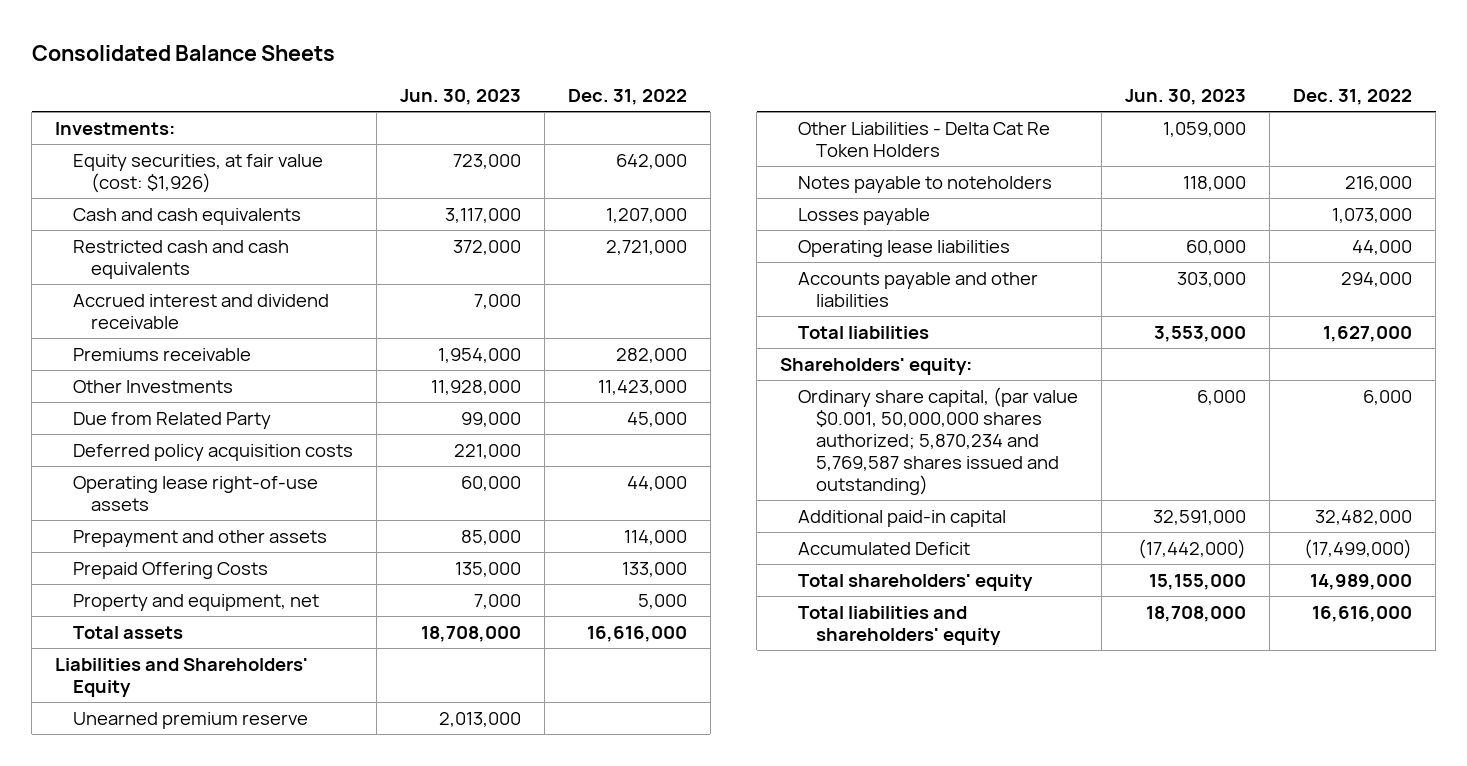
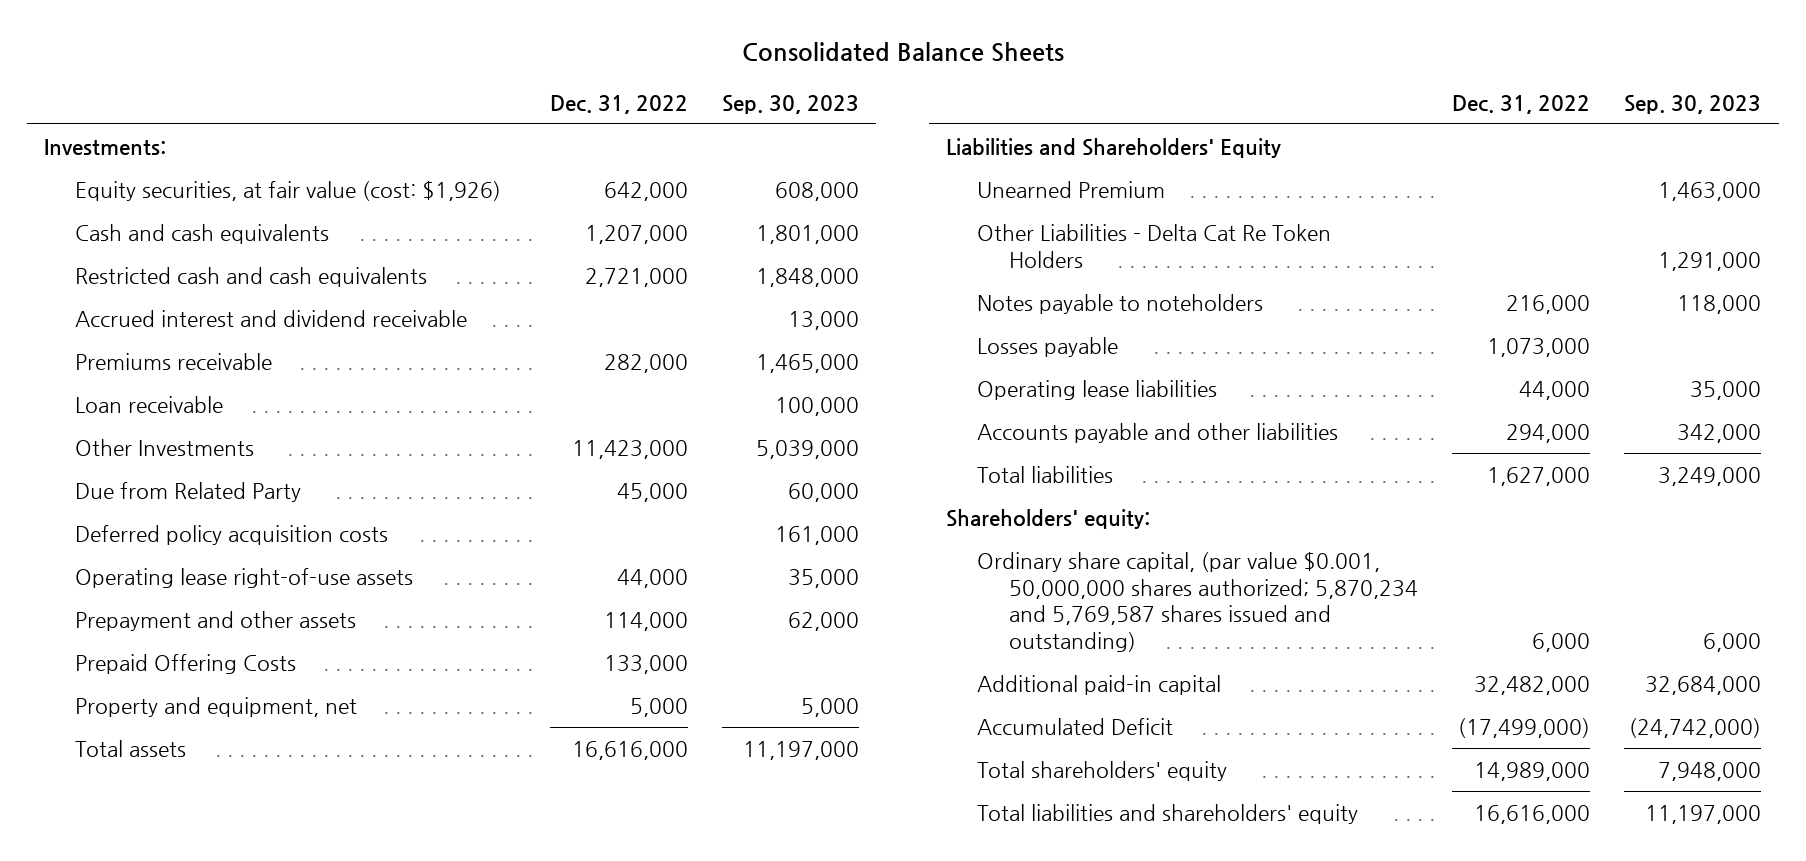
[399,89,521,106] Jun. 30, 2023 -> none
none -> [722,94,860,114] Sep. 30, 2023
none -> [75,395,224,413] Loan receivable
[72,711,308,729] Unearned premium reserve -> [977,180,1166,198] Unearned Premium

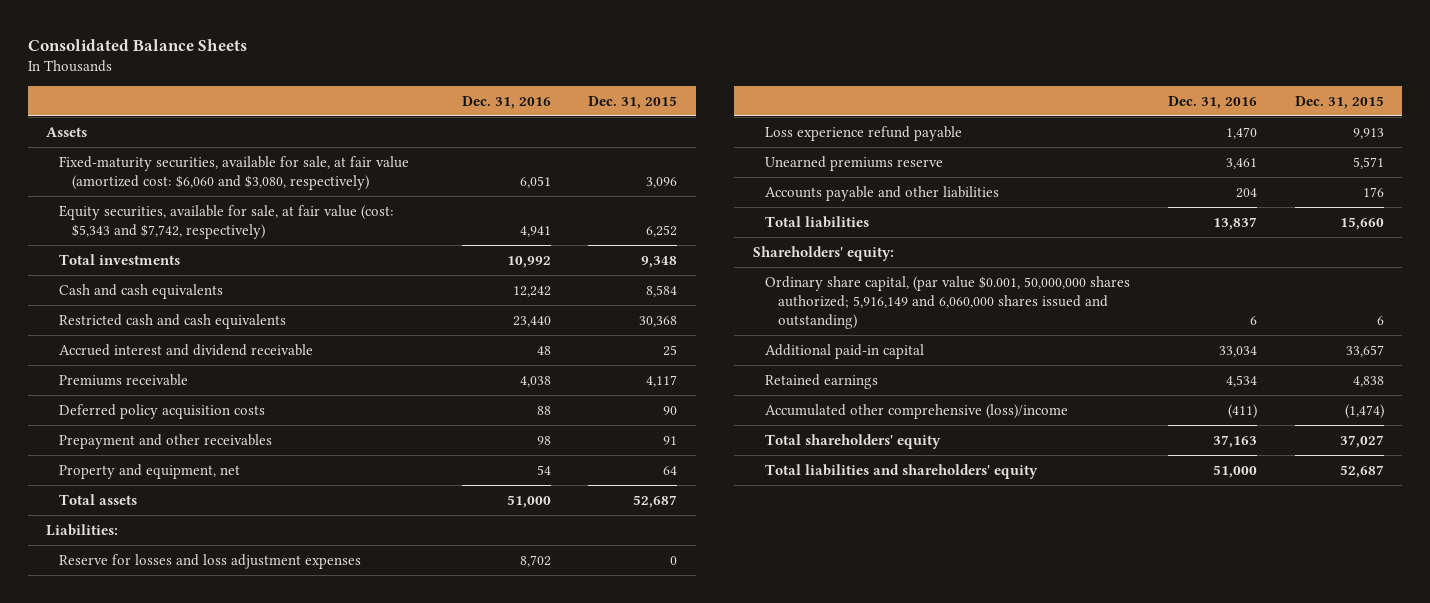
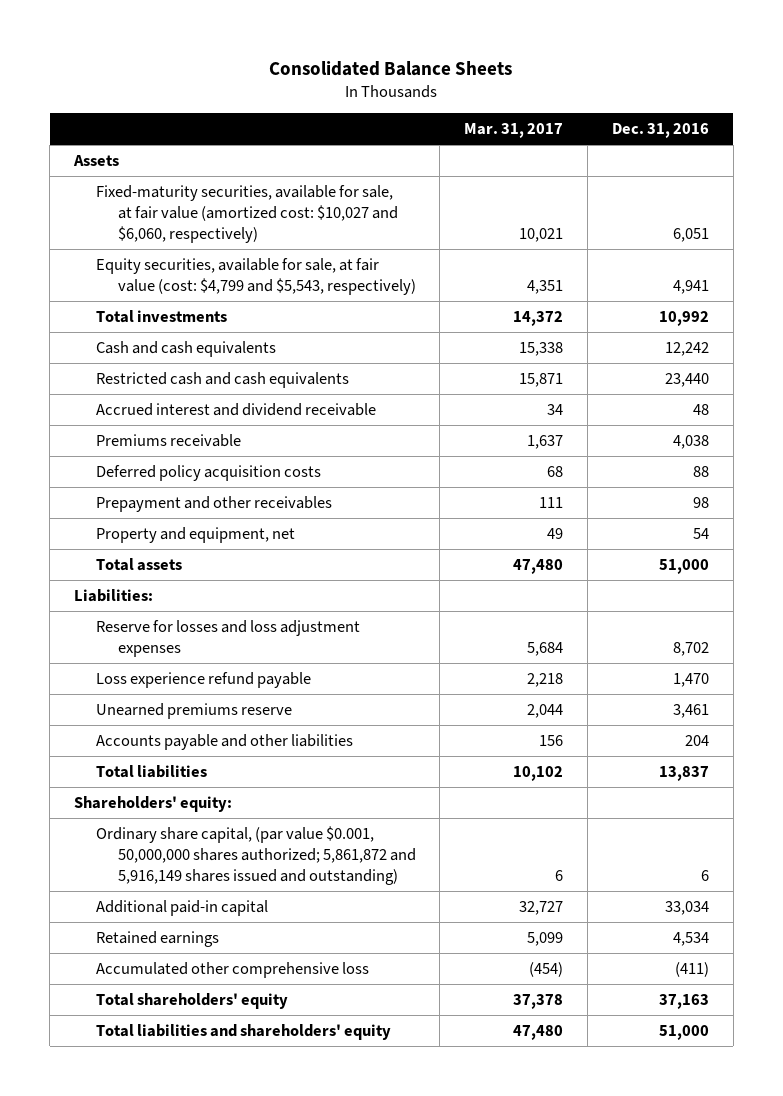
[588,95,678,109] Dec. 31, 2015 -> none
none -> [464,123,564,139] Mar. 31, 2017
[59,155,410,190] Fixed-maturity securities, available for sale, at fair value (amortized cost: $6,060 and $3,080, respectively) -> [95,184,398,244] Fixed-maturity securities, available for sale, at fair value (amortized cost: $10,027 and $6,060, respectively)
[59,204,395,239] Equity securities, available for sale, at fair value (cost: $5,343 and $7,742, respectively) -> [95,257,416,295] Equity securities, available for sale, at fair value (cost: $4,799 and $5,543, respectively)
[765,275,1131,329] Ordinary share capital, (par value $0.001, 50,000,000 shares authorized; 5,916,149 and 6,060,000 shares issued and outstanding) -> [95,825,416,886] Ordinary share capital, (par value $0.001, 50,000,000 shares authorized; 5,861,872 and 5,916,149 shares issued and outstanding)
[765,403,1069,419] Accumulated other comprehensive (loss)/income -> [95,961,369,978] Accumulated other comprehensive loss

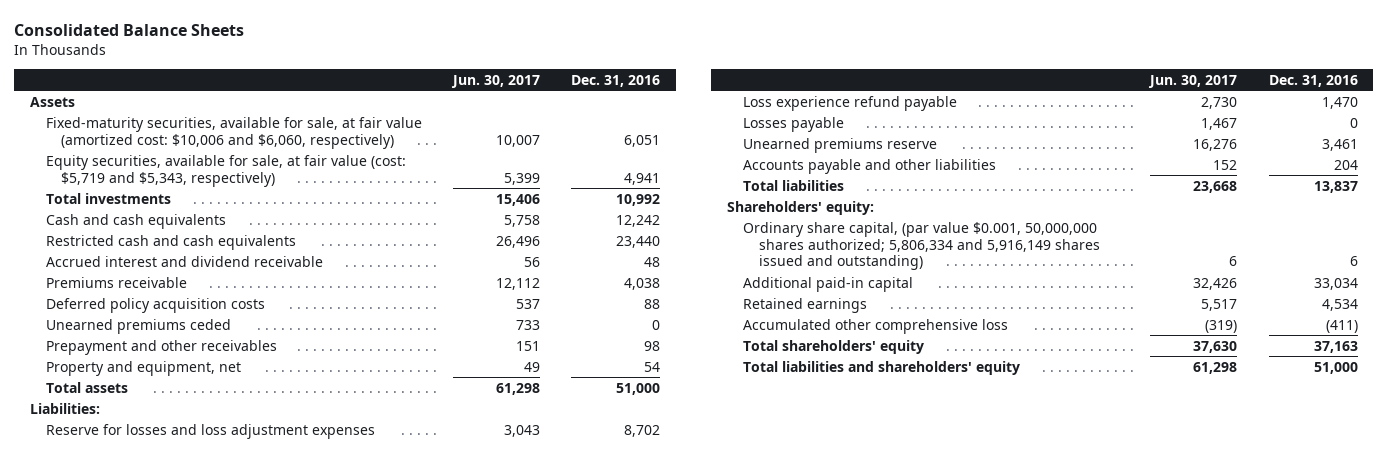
[464,123,564,139] Mar. 31, 2017 -> none
none -> [451,74,541,88] Jun. 30, 2017
[95,184,398,244] Fixed-maturity securities, available for sale, at fair value (amortized cost: $10,027 and $6,060, respectively) -> [45,116,422,149] Fixed-maturity securities, available for sale, at fair value (amortized cost: $10,006 and $6,060, respectively)
[95,257,416,295] Equity securities, available for sale, at fair value (cost: $4,799 and $5,543, respectively) -> [45,154,406,187] Equity securities, available for sale, at fair value (cost: $5,719 and $5,343, respectively)
none -> [45,318,231,334] Unearned premiums ceded
none -> [742,116,844,132] Losses payable
[95,825,416,886] Ordinary share capital, (par value $0.001, 50,000,000 shares authorized; 5,861,872 and 5,916,149 shares issued and outstanding) -> [742,221,1100,271] Ordinary share capital, (par value $0.001, 50,000,000 shares authorized; 5,806,334 and 5,916,149 shares issued and outstanding)

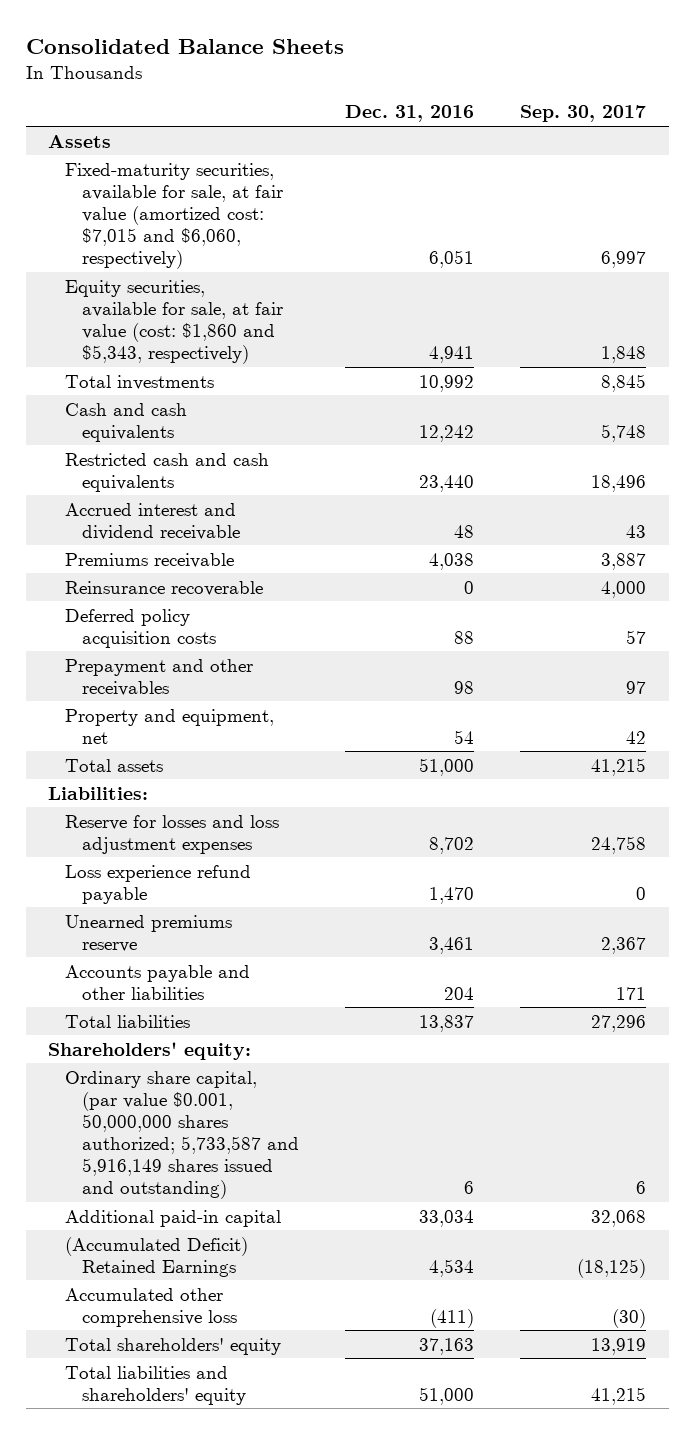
[451,74,541,88] Jun. 30, 2017 -> none
none -> [519,105,646,123] Sep. 30, 2017
[45,116,422,149] Fixed-maturity securities, available for sale, at fair value (amortized cost: $10,006 and $6,060, respectively) -> [65,162,284,270] Fixed-maturity securities, available for sale, at fair value (amortized cost: $7,015 and $6,060, respectively)
[45,154,406,187] Equity securities, available for sale, at fair value (cost: $5,719 and $5,343, respectively) -> [65,279,284,365] Equity securities, available for sale, at fair value (cost: $1,860 and $5,343, respectively)
none -> [65,580,264,596] Reinsurance recoverable
[45,318,231,334] Unearned premiums ceded -> none
[742,116,844,132] Losses payable -> none
[742,221,1100,271] Ordinary share capital, (par value $0.001, 50,000,000 shares authorized; 5,806,334 and 5,916,149 shares issued and outstanding) -> [65,1070,300,1200] Ordinary share capital, (par value $0.001, 50,000,000 shares authorized; 5,733,587 and 5,916,149 shares issued and outstanding)
[742,297,867,313] Retained earnings -> [65,1236,249,1277] (Accumulated Deficit) Retained Earnings

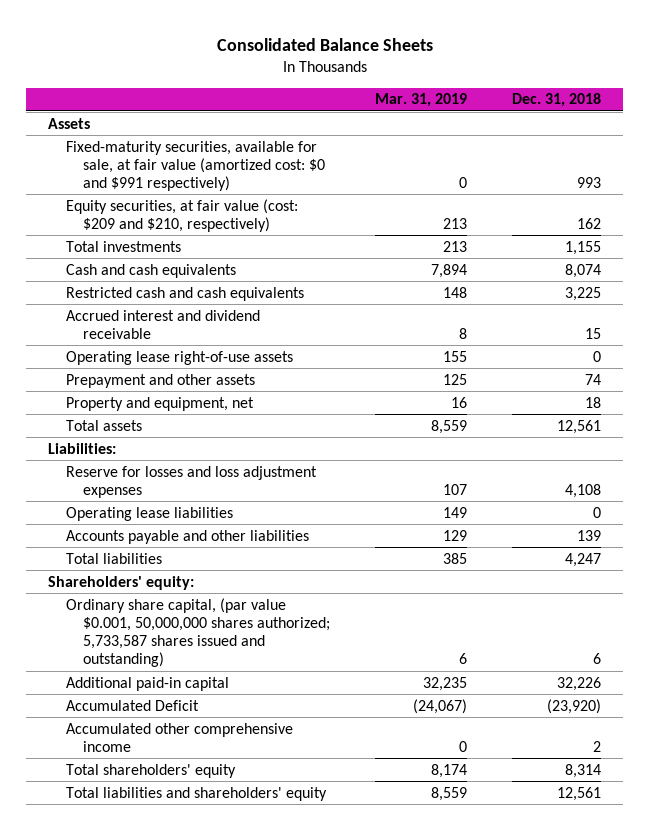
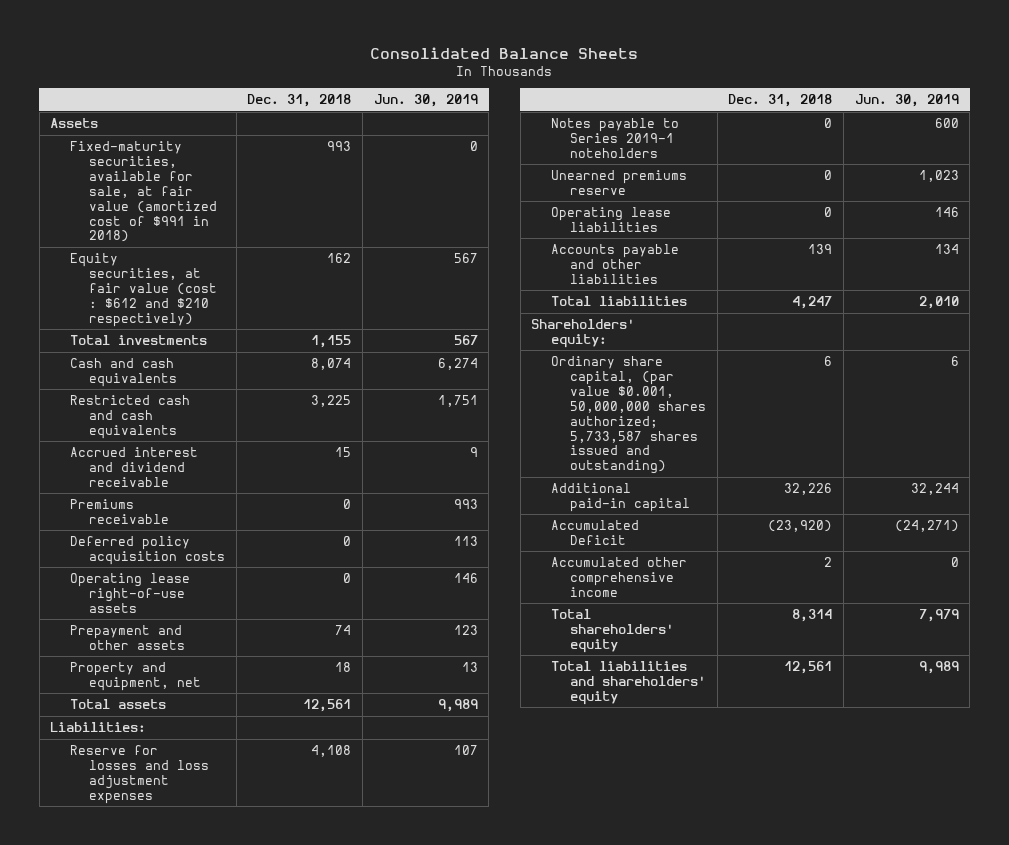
[375,93,468,108] Mar. 31, 2019 -> none
none -> [373,94,478,108] Jun. 30, 2019
[65,140,326,192] Fixed-maturity securities, available for sale, at fair value (amortized cost: $0 and $991 respectively) -> [69,141,217,243] Fixed-maturity securities, available for sale, at fair value (amortized cost of $991 in 2018)
[65,198,298,232] Equity securities, at fair value (cost: $209 and $210, respectively) -> [69,253,217,327] Equity securities, at fair value (cost : $612 and $210 respectively)
none -> [69,499,169,524] Premiums receivable
none -> [69,536,225,565] Deferred policy acquisition costs
none -> [550,118,679,158] Notes payable to Series 2019-1 noteholders
none -> [550,170,687,195] Unearned premiums reserve

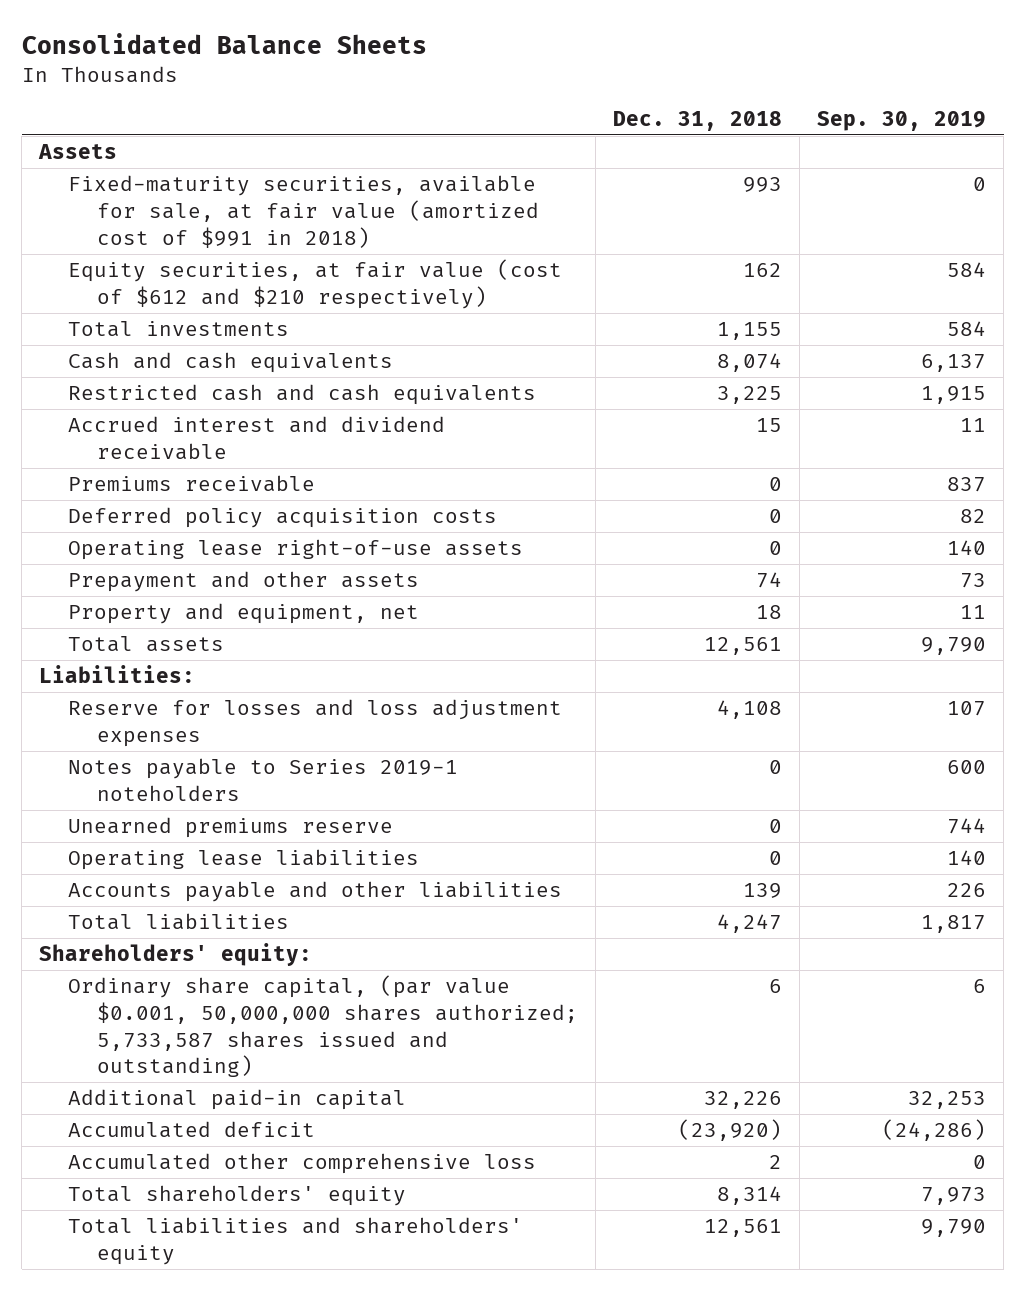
[373,94,478,108] Jun. 30, 2019 -> none
none -> [817,111,987,132] Sep. 30, 2019
[69,253,217,327] Equity securities, at fair value (cost : $612 and $210 respectively) -> [68,259,563,310] Equity securities, at fair value (cost of $612 and $210 respectively)
[550,520,639,545] Accumulated Deficit -> [68,1121,316,1139] Accumulated deficit
[550,557,687,597] Accumulated other comprehensive income -> [68,1153,537,1175] Accumulated other comprehensive loss

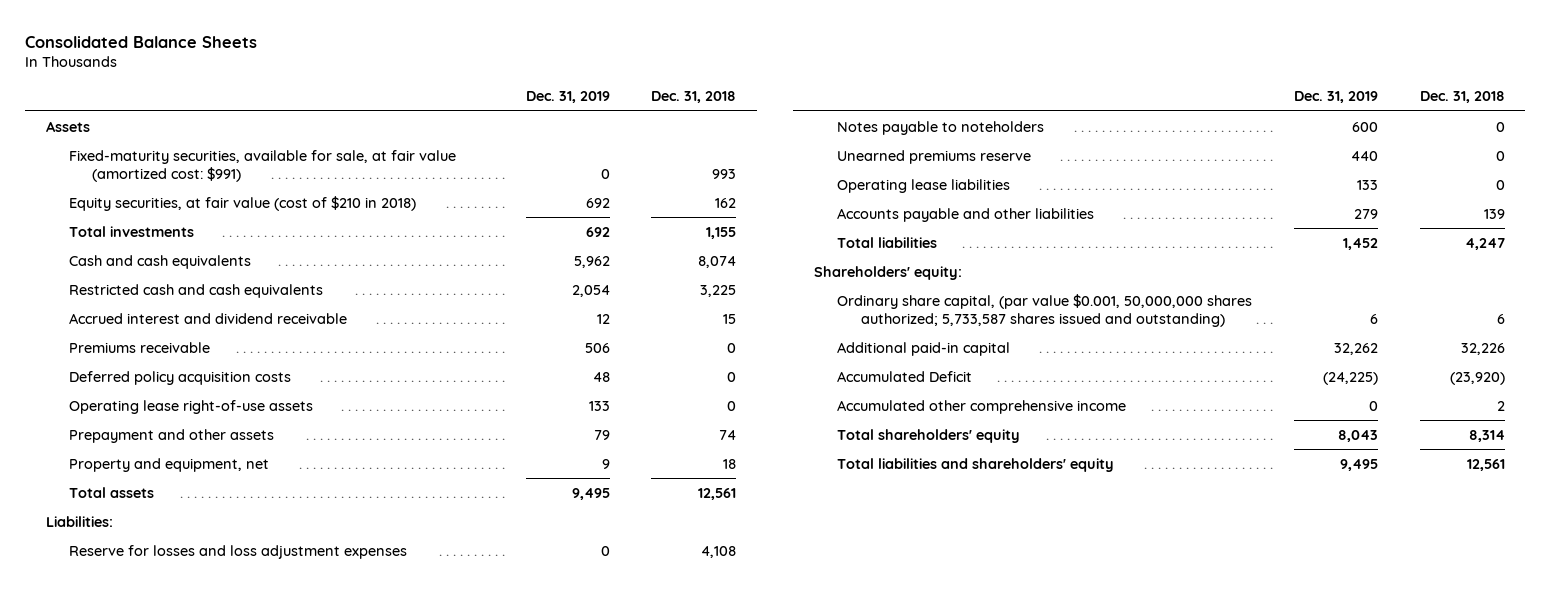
[817,111,987,132] Sep. 30, 2019 -> none
none -> [525,91,610,104] Dec. 31, 2019
[68,175,539,248] Fixed-maturity securities, available for sale, at fair value (amortized cost of $991 in 2018) -> [69,149,457,182] Fixed-maturity securities, available for sale, at fair value (amortized cost: $991)
[68,259,563,310] Equity securities, at fair value (cost of $612 and $210 respectively) -> [69,195,417,211] Equity securities, at fair value (cost of $210 in 2018)
[68,758,459,802] Notes payable to Series 2019-1 noteholders -> [837,120,1045,135] Notes payable to noteholders
[68,1121,316,1139] Accumulated deficit -> [837,370,973,382] Accumulated Deficit
[68,1153,537,1175] Accumulated other comprehensive loss -> [837,399,1127,414] Accumulated other comprehensive income

